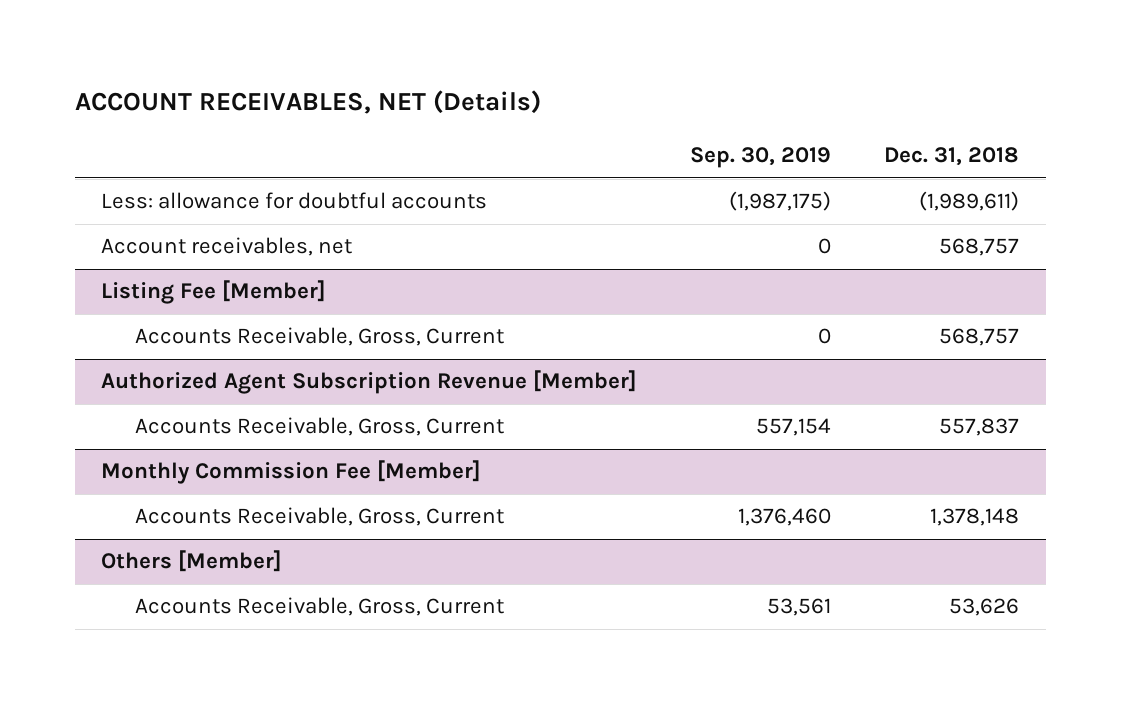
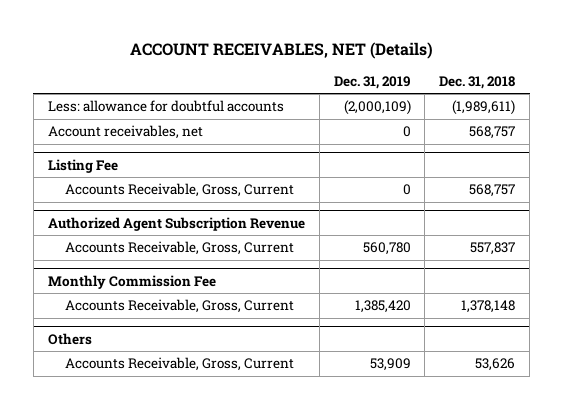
[690,147,832,169] Sep. 30, 2019 -> none
none -> [333,75,411,89] Dec. 31, 2019
[101,280,327,305] Listing Fee [Member] -> [47,159,118,174] Listing Fee
[101,370,638,395] Authorized Agent Subscription Revenue [Member] -> [47,217,305,232] Authorized Agent Subscription Revenue
[101,460,482,485] Monthly Commission Fee [Member] -> [47,275,216,290] Monthly Commission Fee
[101,550,283,573] Others [Member] -> [47,333,92,346] Others

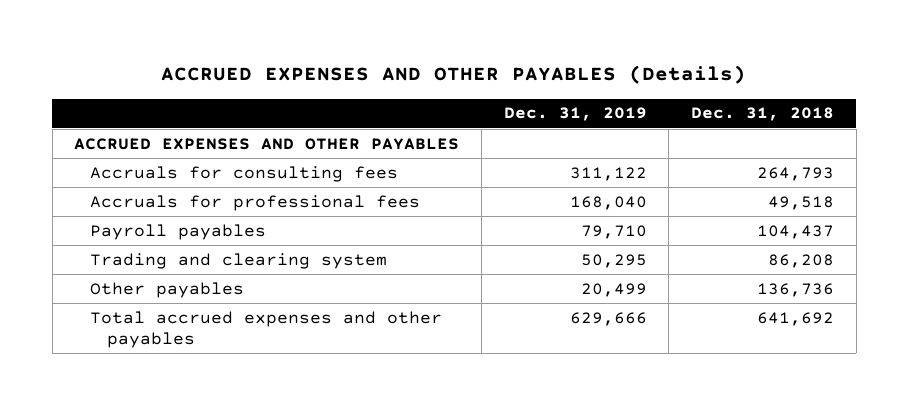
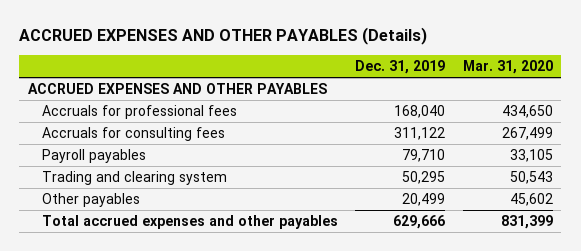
[691,107,835,122] Dec. 31, 2018 -> none
none -> [462,60,553,75] Mar. 31, 2020
[90,165,399,182] Accruals for consulting fees -> [41,127,225,142] Accruals for consulting fees

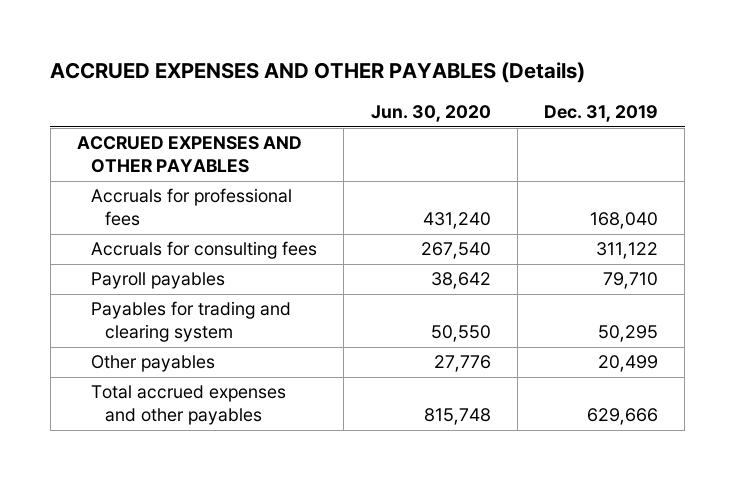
[462,60,553,75] Mar. 31, 2020 -> none
none -> [370,105,491,123] Jun. 30, 2020
[41,171,227,186] Trading and clearing system -> [90,301,291,343] Payables for trading and clearing system

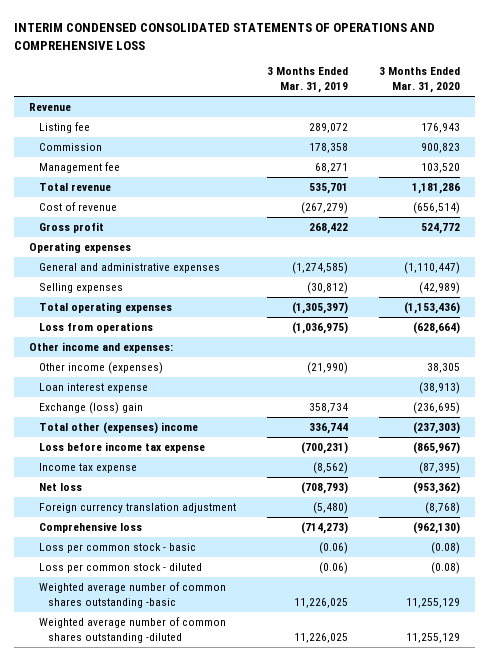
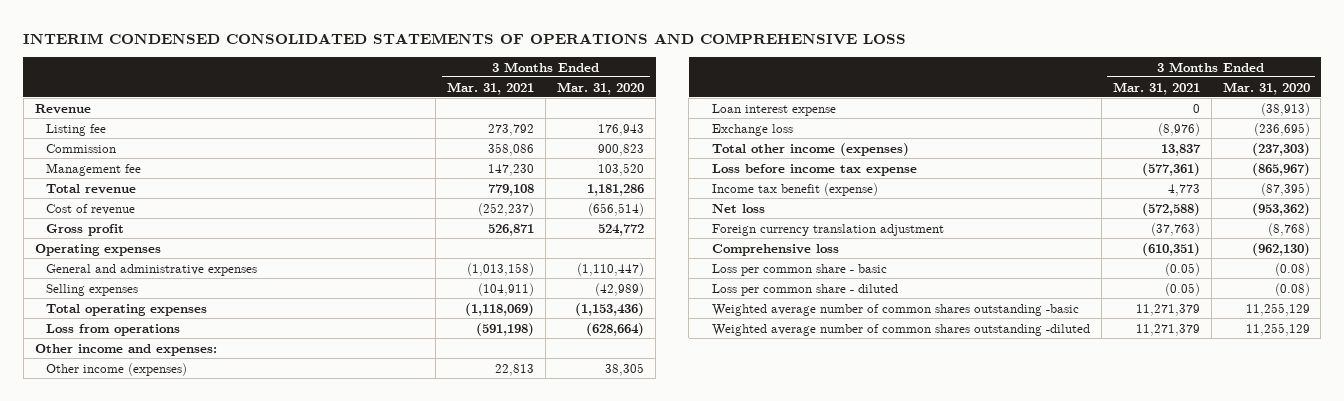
[266,67,348,94] 3 Months Ended Mar. 31, 2019 -> none
none -> [447,81,535,95] Mar. 31, 2021
[38,402,143,415] Exchange (loss) gain -> [711,123,793,136] Exchange loss
[38,422,198,435] Total other (expenses) income -> [711,142,909,156] Total other income (expenses)
[38,463,137,474] Income tax expense -> [711,182,878,196] Income tax benefit (expense)
[38,543,196,554] Loss per common stock - basic -> [711,263,887,276] Loss per common share - basic
[38,563,202,574] Loss per common stock - diluted -> [711,283,898,296] Loss per common share - diluted

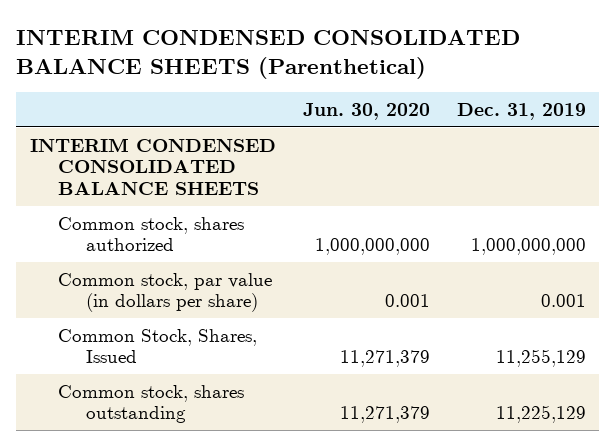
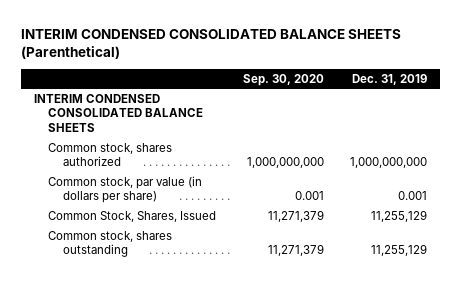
[302,102,430,120] Jun. 30, 2020 -> none
none -> [242,73,324,86] Sep. 30, 2020
[495,405,586,424] 11,225,129 -> [371,244,428,257] 11,255,129

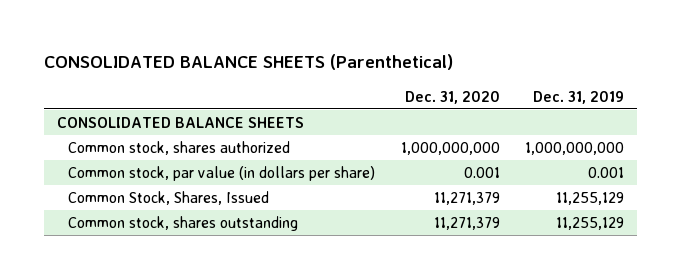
[21,29,402,60] INTERIM CONDENSED CONSOLIDATED BALANCE SHEETS (Parenthetical) -> [43,54,453,71] CONSOLIDATED BALANCE SHEETS (Parenthetical)
[242,73,324,86] Sep. 30, 2020 -> none
none -> [404,90,500,104] Dec. 31, 2020
[34,94,204,132] INTERIM CONDENSED CONSOLIDATED BALANCE SHEETS -> [56,116,304,128] CONSOLIDATED BALANCE SHEETS

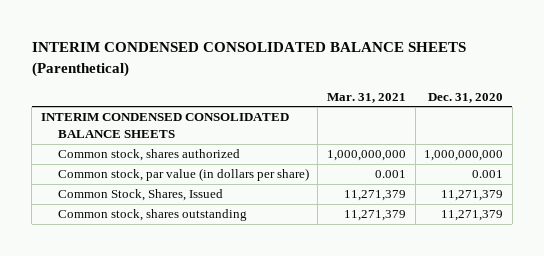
[43,54,453,71] CONSOLIDATED BALANCE SHEETS (Parenthetical) -> [31,42,466,77] INTERIM CONDENSED CONSOLIDATED BALANCE SHEETS (Parenthetical)
[533,90,625,104] Dec. 31, 2019 -> none
none -> [326,92,406,103] Mar. 31, 2021
[56,116,304,128] CONSOLIDATED BALANCE SHEETS -> [40,113,289,139] INTERIM CONDENSED CONSOLIDATED BALANCE SHEETS

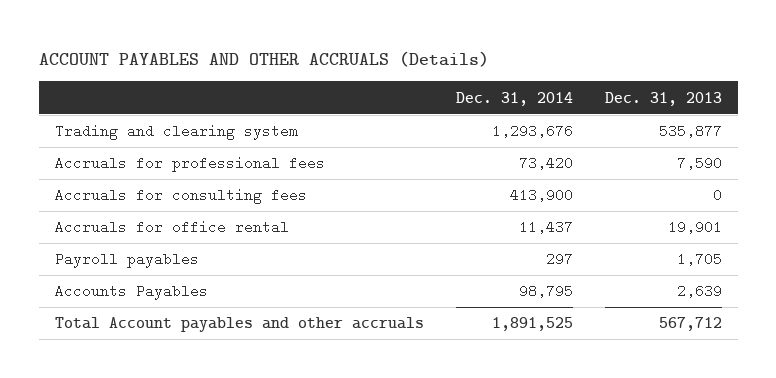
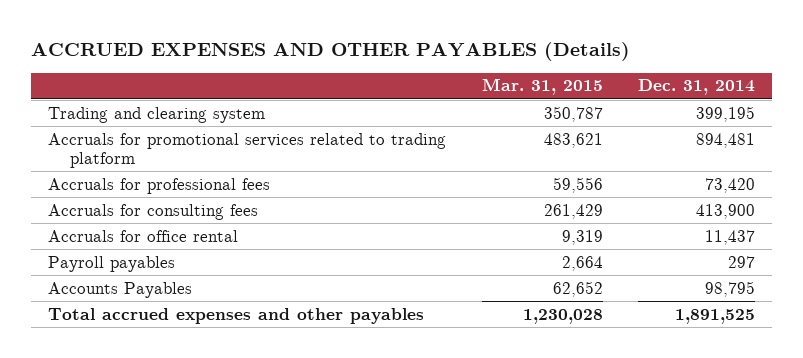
[38,50,489,67] ACCOUNT PAYABLES AND OTHER ACCRUALS (Details) -> [30,42,630,62] ACCRUED EXPENSES AND OTHER PAYABLES (Details)
[604,91,722,106] Dec. 31, 2013 -> none
none -> [481,78,603,96] Mar. 31, 2015
[491,124,573,139] 1,293,676 -> [695,105,755,122] 399,195
none -> [48,132,447,168] Accruals for promotional services related to trading platform
[54,317,424,333] Total Account payables and other accruals -> [48,307,425,324] Total accrued expenses and other payables

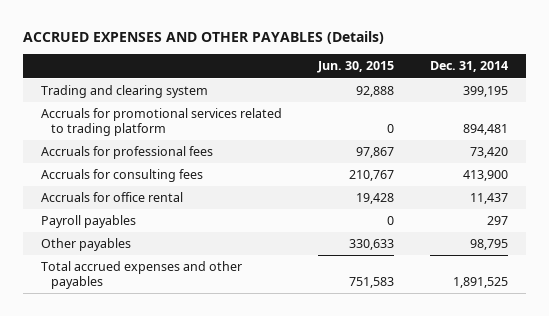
[481,78,603,96] Mar. 31, 2015 -> none
none -> [317,61,395,74] Jun. 30, 2015
[48,281,193,298] Accounts Payables -> [40,238,131,252] Other payables

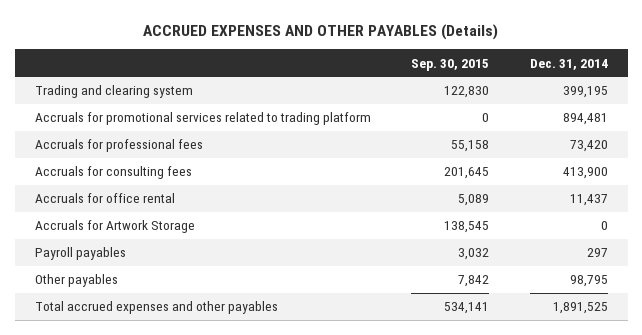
[317,61,395,74] Jun. 30, 2015 -> none
none -> [411,58,490,71] Sep. 30, 2015
none -> [34,220,195,234] Accruals for Artwork Storage

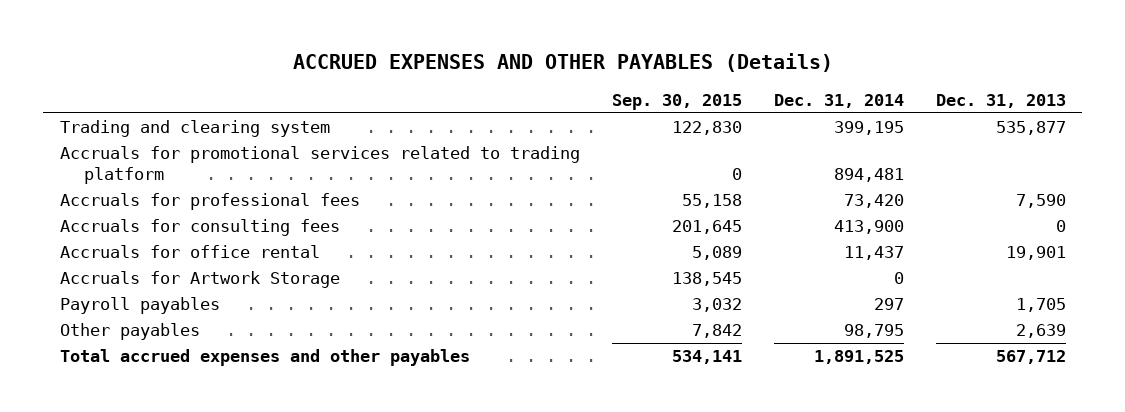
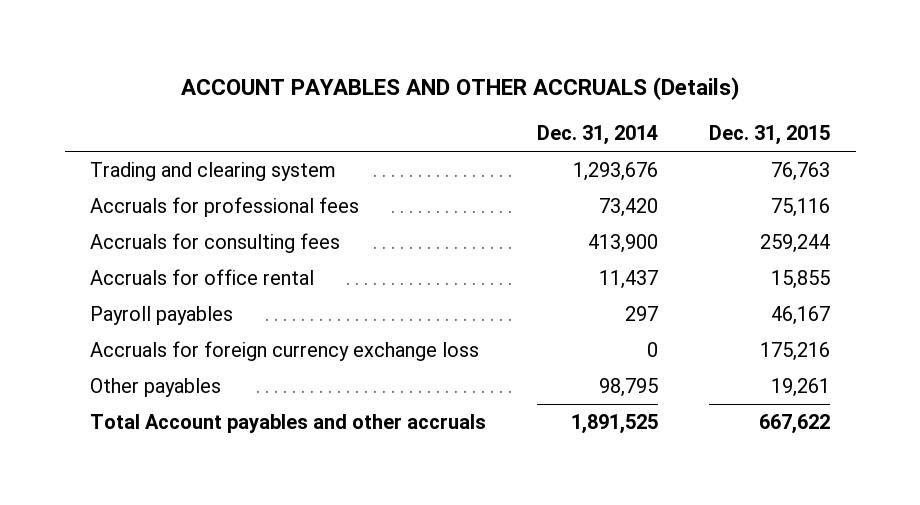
[292,53,833,73] ACCRUED EXPENSES AND OTHER PAYABLES (Details) -> [181,77,740,101] ACCOUNT PAYABLES AND OTHER ACCRUALS (Details)
[611,93,742,110] Sep. 30, 2015 -> none
[935,93,1066,108] Dec. 31, 2013 -> none
none -> [709,125,831,146] Dec. 31, 2015
[59,146,580,185] Accruals for promotional services related to trading platform -> none
[833,121,904,136] 399,195 -> [573,162,659,182] 1,293,676
[59,271,340,289] Accruals for Artwork Storage -> none
none -> [90,341,480,362] Accruals for foreign currency exchange loss
[59,349,470,367] Total accrued expenses and other payables -> [90,414,487,434] Total Account payables and other accruals

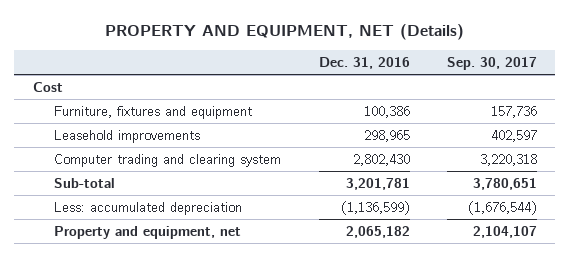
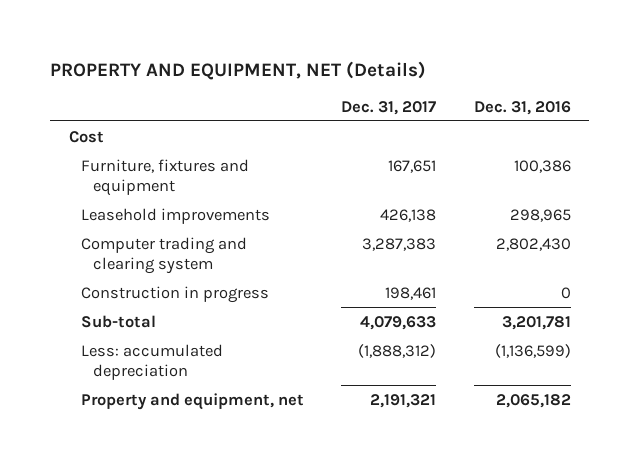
[446,56,537,70] Sep. 30, 2017 -> none
none -> [341,100,437,115] Dec. 31, 2017
none -> [80,285,269,303] Construction in progress

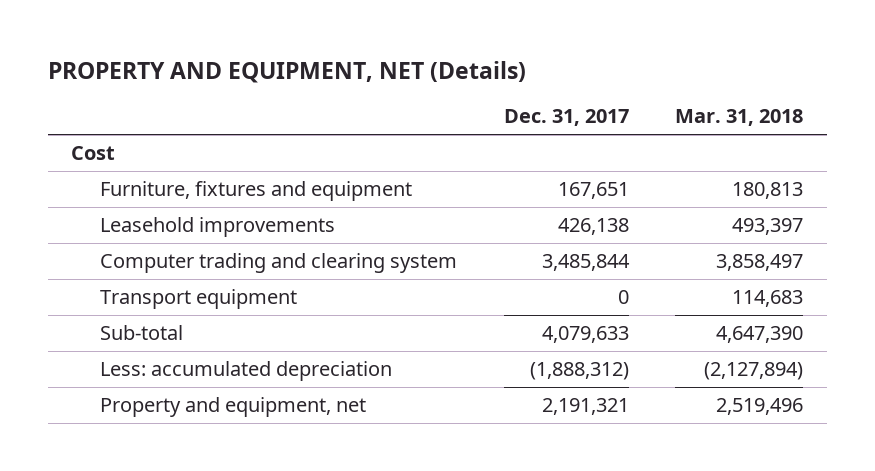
[473,100,571,115] Dec. 31, 2016 -> none
none -> [675,109,804,127] Mar. 31, 2018
[80,285,269,303] Construction in progress -> none
[362,237,437,251] 3,287,383 -> [541,254,630,272] 3,485,844
none -> [99,289,297,310] Transport equipment

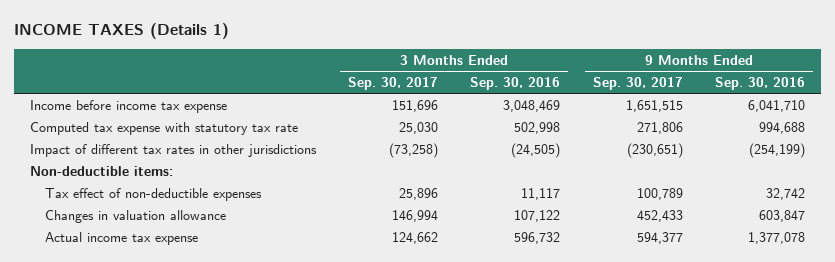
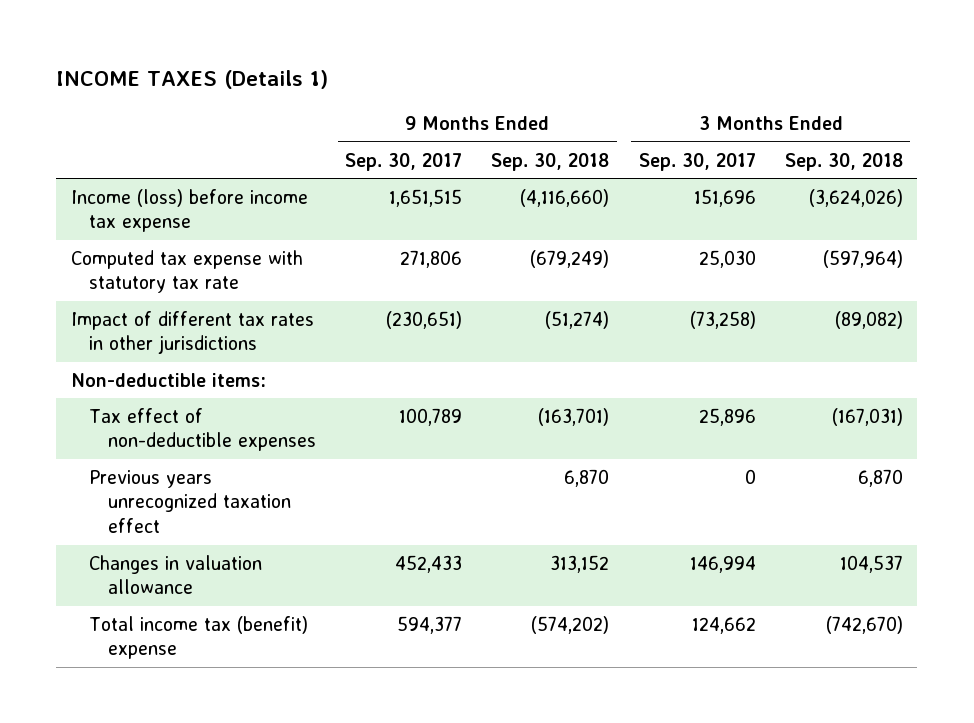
[470,76,561,90] Sep. 30, 2016 -> none
[714,76,805,90] Sep. 30, 2016 -> none
none -> [491,152,610,171] Sep. 30, 2018
none -> [784,152,903,171] Sep. 30, 2018
[30,99,228,113] Income before income tax expense -> [70,188,308,233] Income (loss) before income tax expense
none -> [89,469,291,534] Previous years unrecognized taxation effect
[45,231,199,245] Actual income tax expense -> [89,615,309,660] Total income tax (benefit) expense

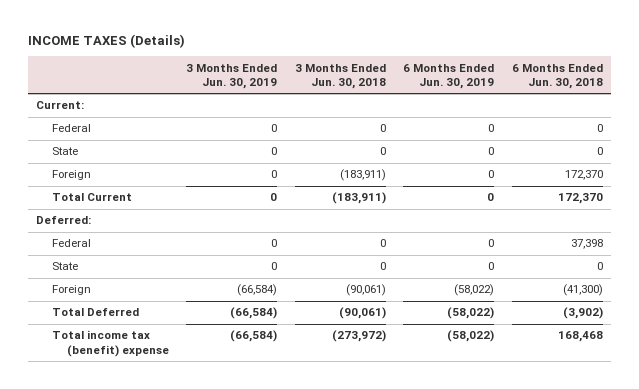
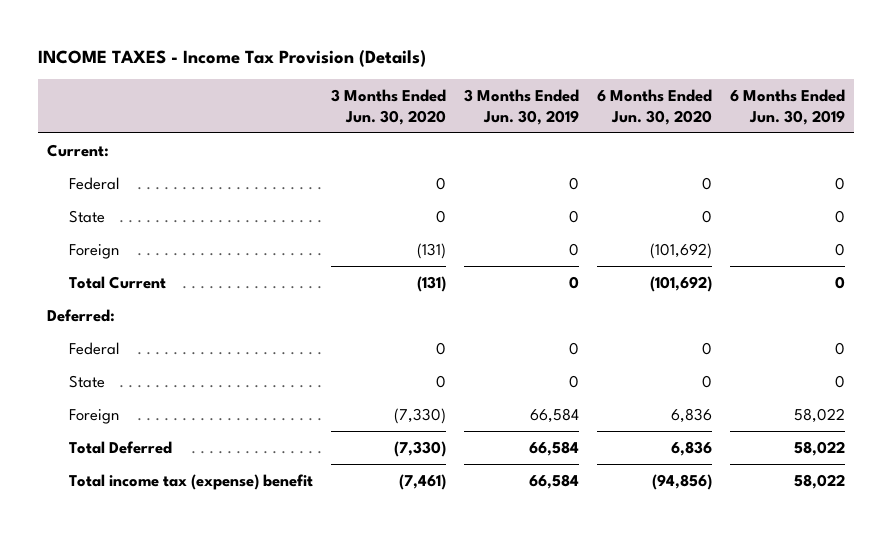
[27,34,185,49] INCOME TAXES (Details) -> [37,49,426,67] INCOME TAXES - Income Tax Provision (Details)
[294,63,386,90] 3 Months Ended Jun. 30, 2018 -> none
[511,63,603,90] 6 Months Ended Jun. 30, 2018 -> none
none -> [330,88,446,125] 3 Months Ended Jun. 30, 2020
none -> [596,88,712,125] 6 Months Ended Jun. 30, 2020
[237,284,278,297] (66,584) -> [529,407,579,423] 66,584
[454,284,495,297] (58,022) -> [793,407,845,423] 58,022
[230,307,278,320] (66,584) -> [528,440,579,456] 66,584
[447,307,495,320] (58,022) -> [793,440,845,456] 58,022
[51,330,170,357] Total income tax (benefit) expense -> [68,473,313,490] Total income tax (expense) benefit
[230,330,278,343] (66,584) -> [528,473,579,489] 66,584
[447,330,495,343] (58,022) -> [793,473,845,489] 58,022

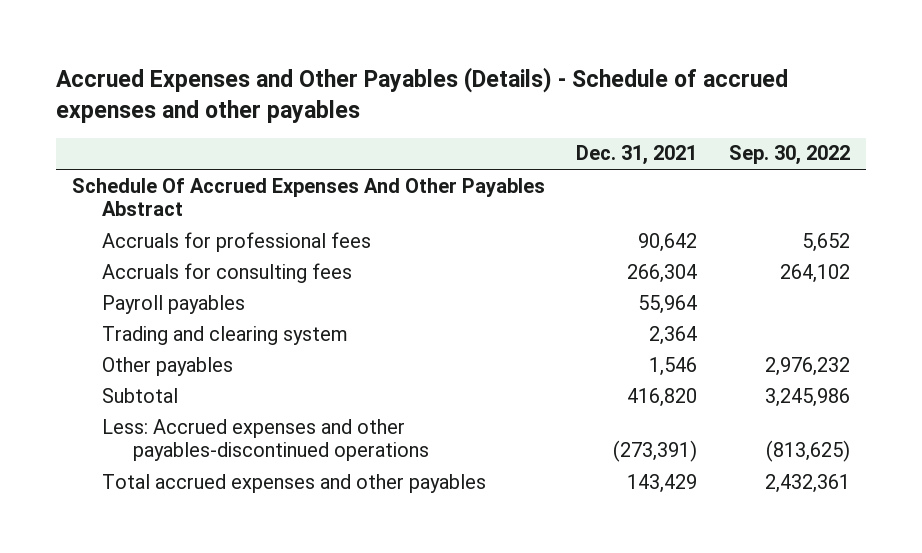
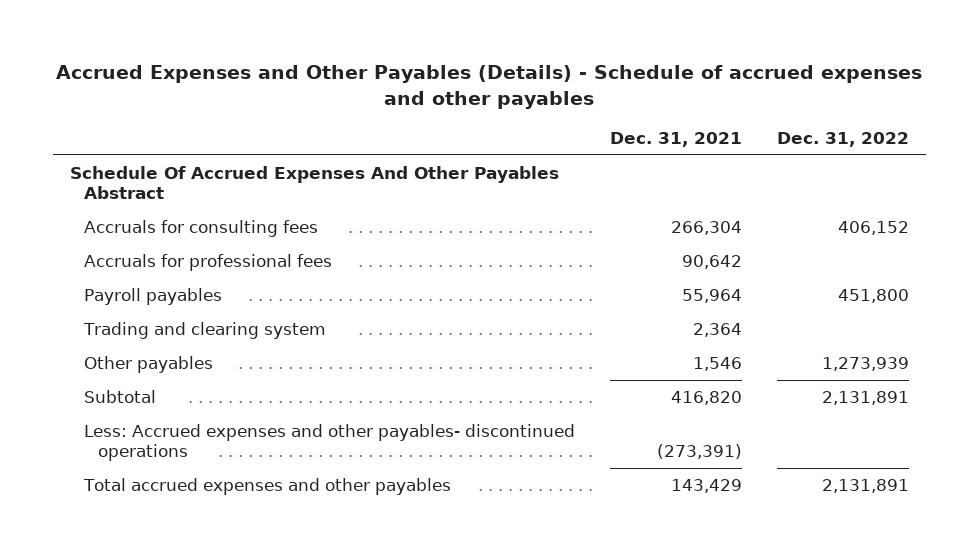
[729,145,851,166] Sep. 30, 2022 -> none
none -> [776,131,909,147] Dec. 31, 2022
[102,231,372,252] Accruals for professional fees -> [84,253,333,271] Accruals for professional fees
[102,418,429,462] Less: Accrued expenses and other payables-discontinued operations -> [84,423,576,462] Less: Accrued expenses and other payables- discontinued operations

